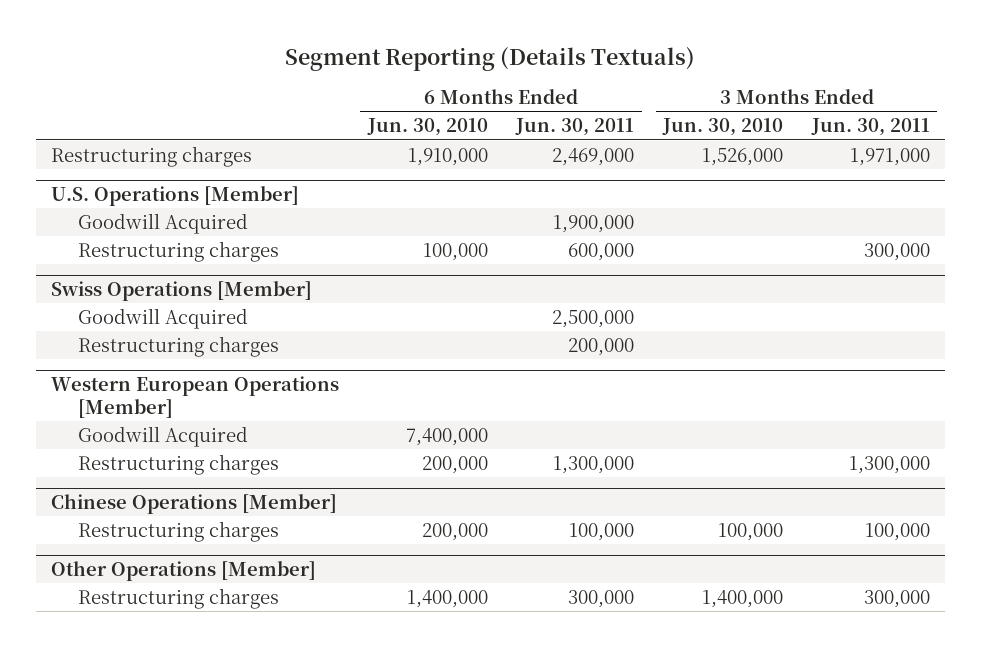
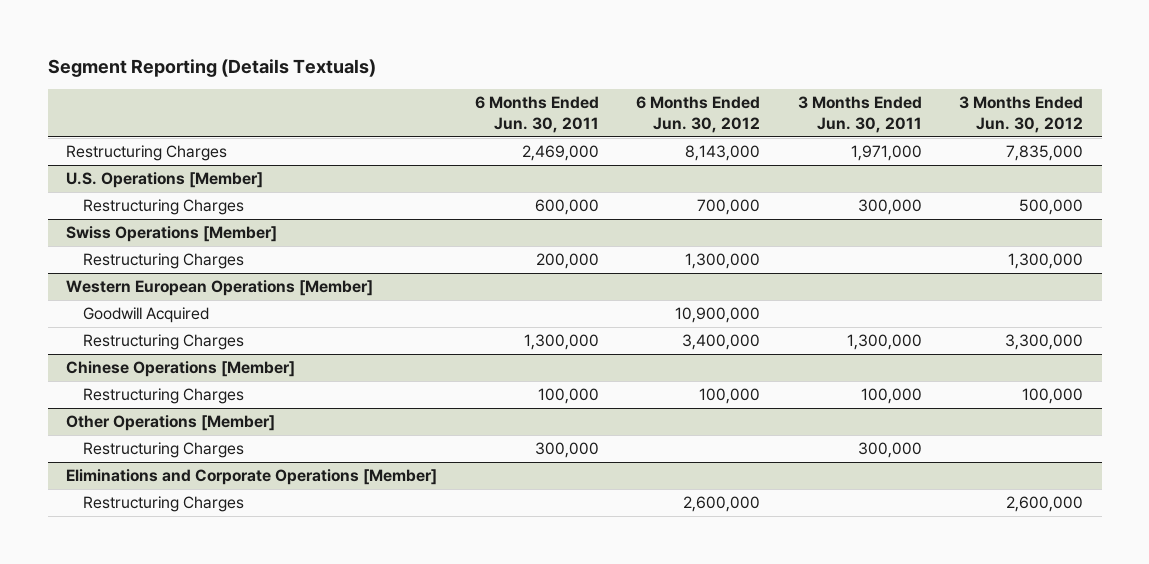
[366,118,488,137] Jun. 30, 2010 -> none
[662,118,784,137] Jun. 30, 2010 -> none
none -> [636,96,761,133] 6 Months Ended Jun. 30, 2012
none -> [958,96,1083,133] 3 Months Ended Jun. 30, 2012
[50,145,252,167] Restructuring charges -> [66,145,228,162] Restructuring Charges
[78,212,249,234] Goodwill Acquired -> none
[78,240,280,262] Restructuring charges -> [82,199,244,216] Restructuring Charges
[78,307,249,329] Goodwill Acquired -> none
[78,335,280,357] Restructuring charges -> [82,253,244,270] Restructuring Charges
[78,453,280,475] Restructuring charges -> [82,334,244,351] Restructuring Charges
[78,520,280,542] Restructuring charges -> [82,388,244,405] Restructuring Charges
[78,587,280,609] Restructuring charges -> [82,442,244,459] Restructuring Charges
none -> [66,469,438,486] Eliminations and Corporate Operations [Member]
none -> [82,496,244,513] Restructuring Charges

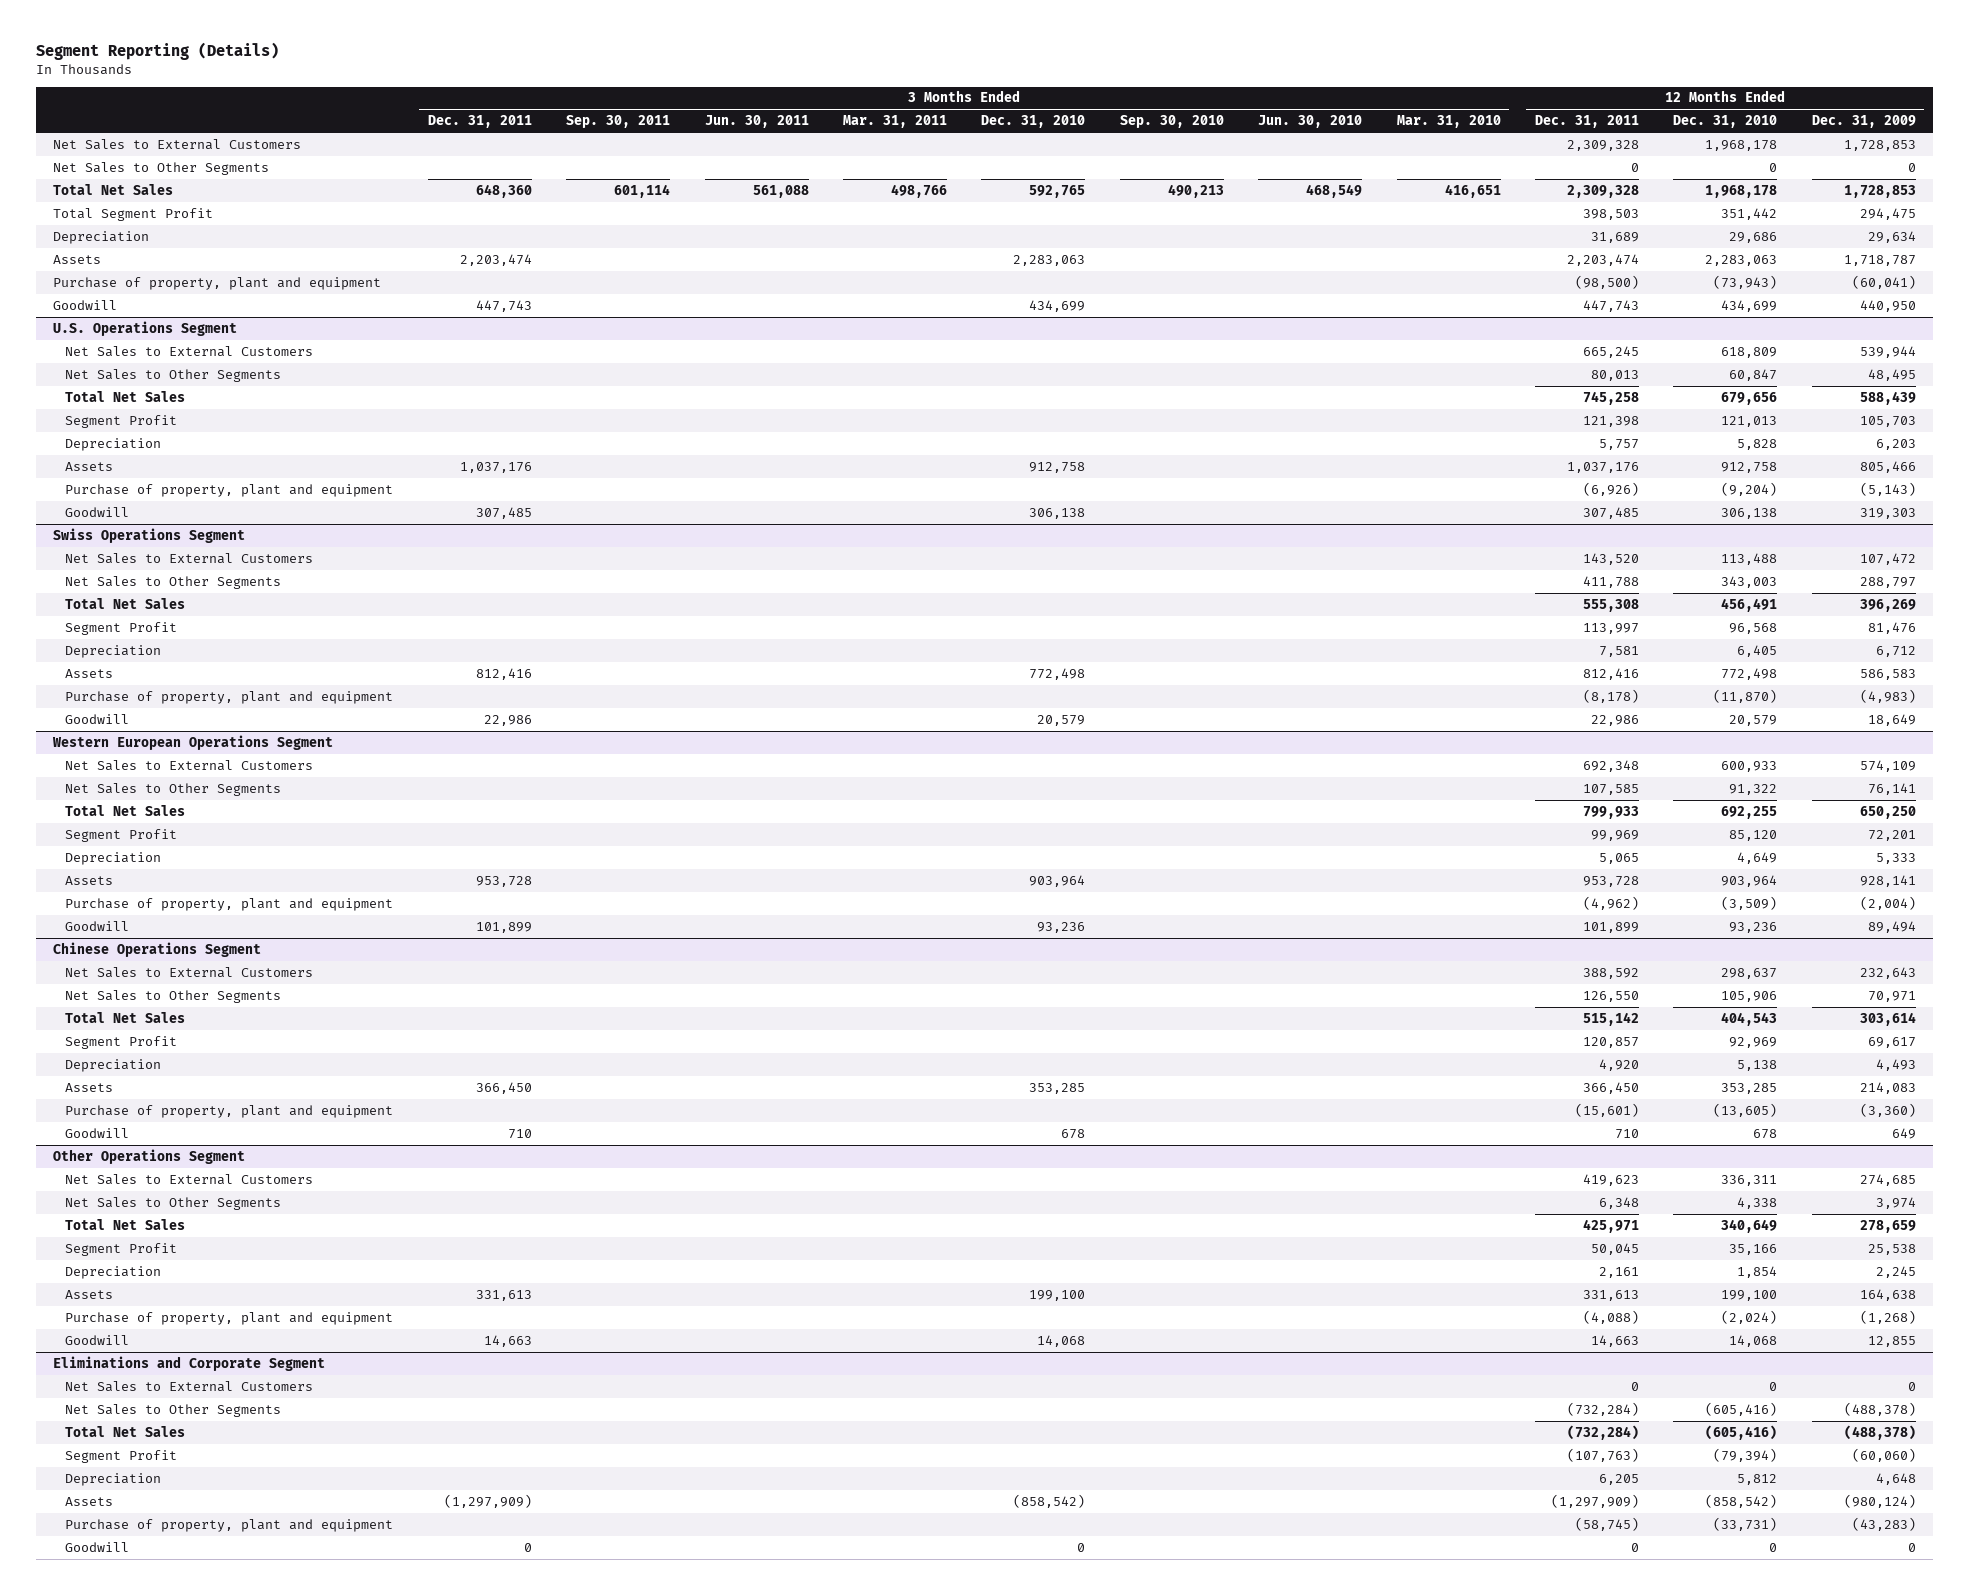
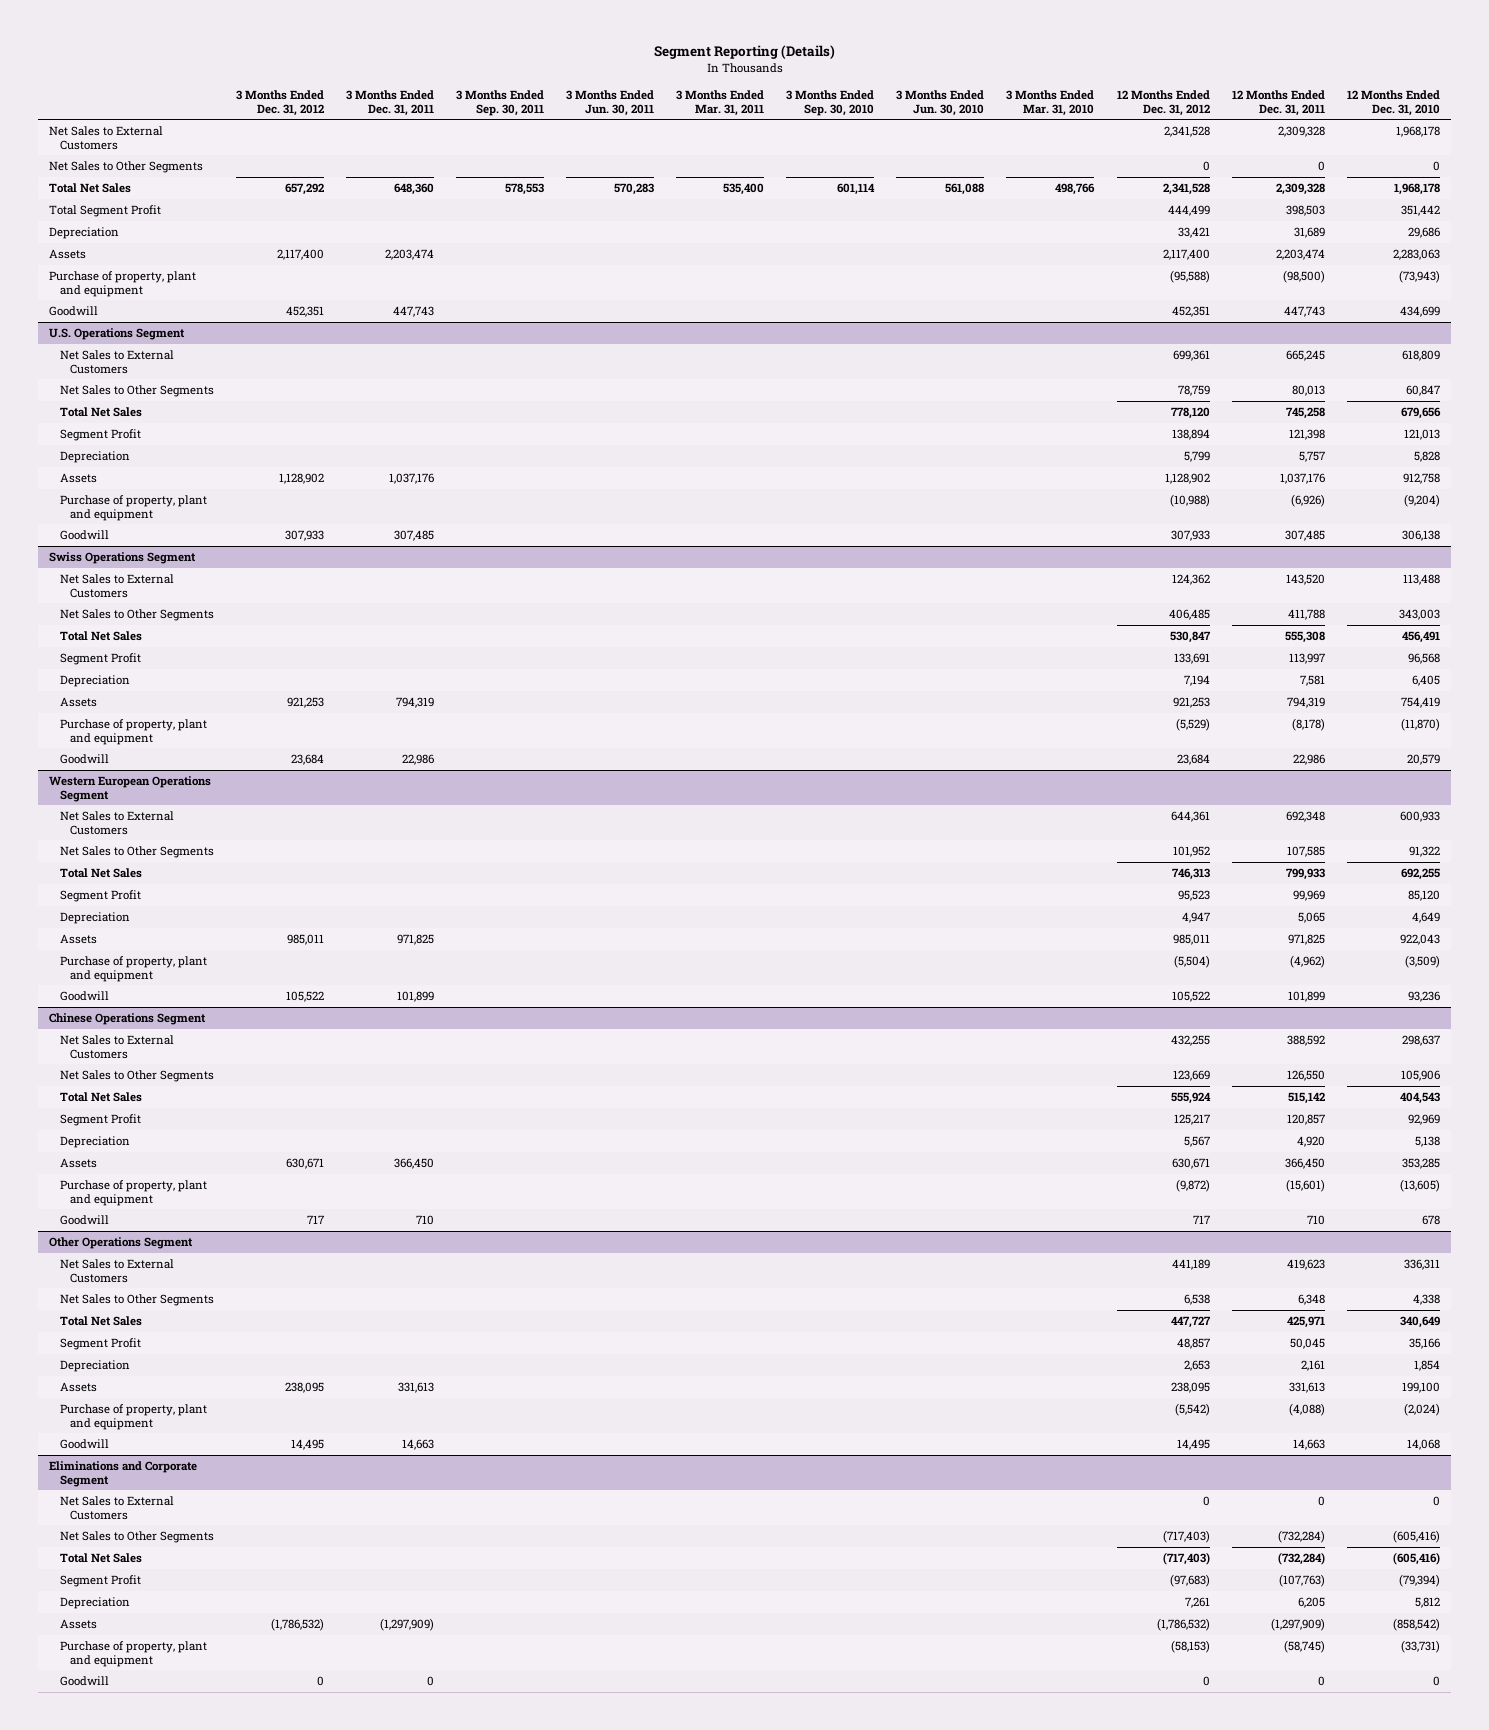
[981,115,1086,129] Dec. 31, 2010 -> none
[1811,115,1916,129] Dec. 31, 2009 -> none
none -> [235,89,324,116] 3 Months Ended Dec. 31, 2012
none -> [1116,89,1210,116] 12 Months Ended Dec. 31, 2012
[614,183,671,198] 601,114 -> [505,183,545,196] 578,553
[752,184,809,198] 561,088 -> [614,183,655,196] 570,283
[891,183,948,198] 498,766 -> [723,183,765,196] 535,400
[1167,183,1224,198] 490,213 -> [837,183,876,196] 601,114
[1306,183,1363,198] 468,549 -> [945,183,985,196] 561,088
[1444,183,1501,198] 416,651 -> [1055,183,1096,196] 498,766
[475,667,532,680] 812,416 -> [395,697,434,709] 794,319
[1582,667,1639,680] 812,416 -> [1286,697,1325,709] 794,319
[1721,667,1778,680] 772,498 -> [1400,697,1440,709] 754,419
[475,875,532,887] 953,728 -> [396,934,434,946] 971,825
[1582,875,1639,887] 953,728 -> [1287,934,1325,946] 971,825
[1721,874,1778,887] 903,964 -> [1399,934,1440,946] 922,043

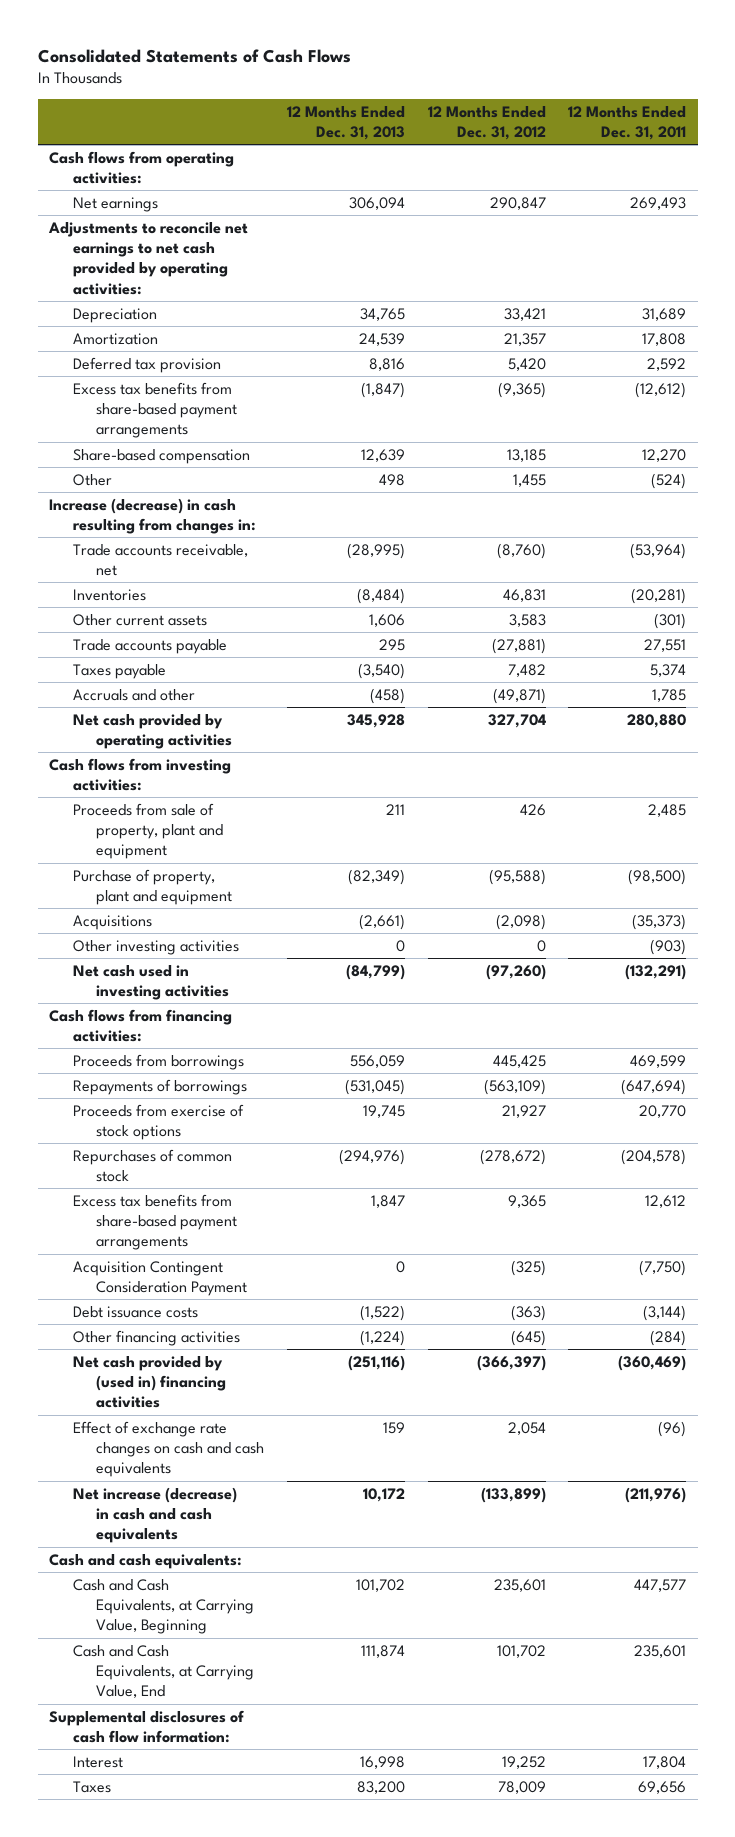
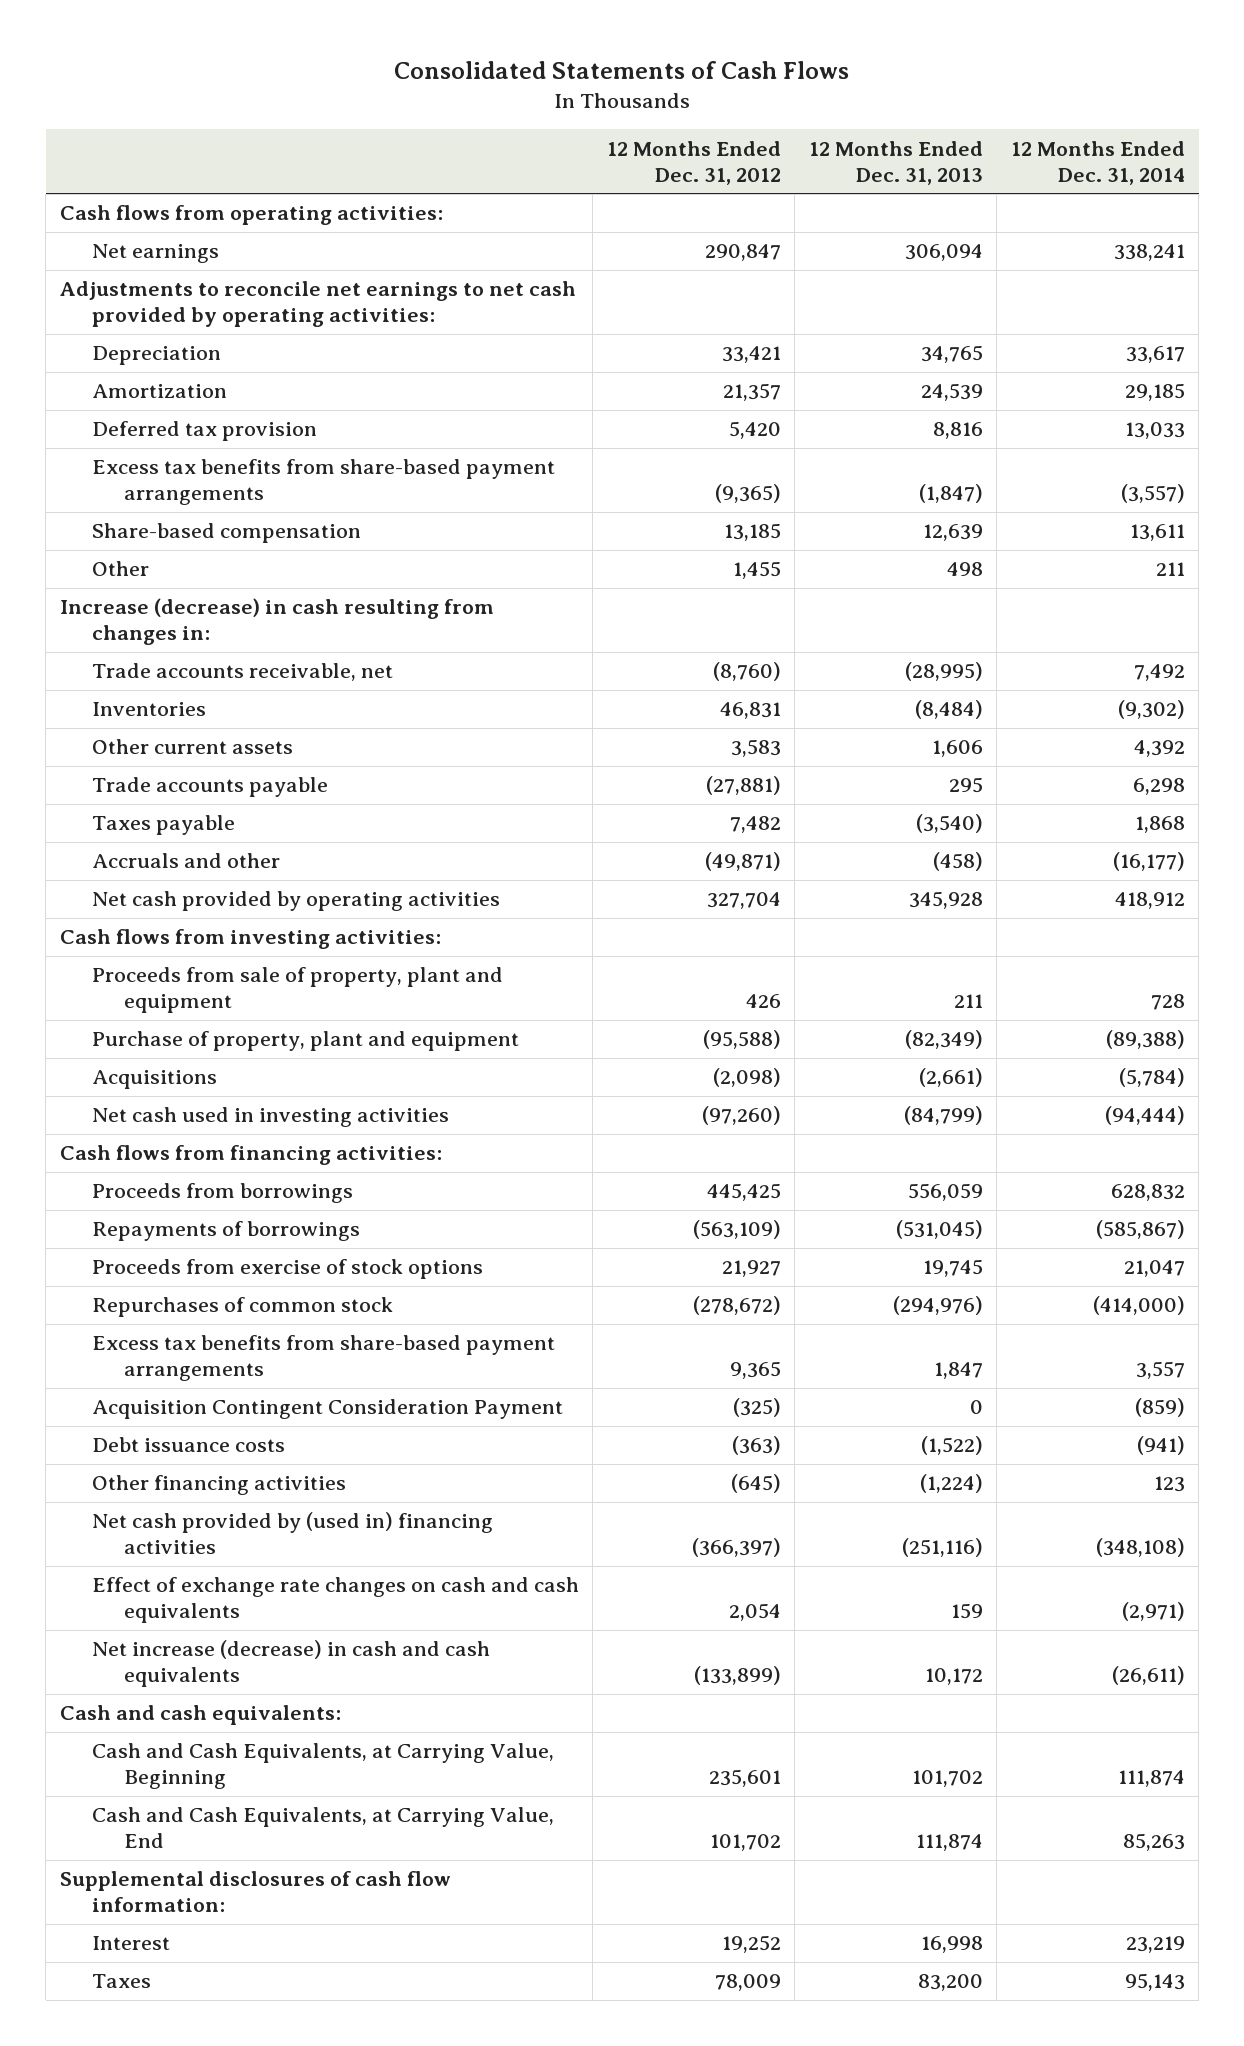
[568,105,687,141] 12 Months Ended Dec. 31, 2011 -> none
none -> [1010,140,1185,185] 12 Months Ended Dec. 31, 2014
[72,939,239,955] Other investing activities -> none

